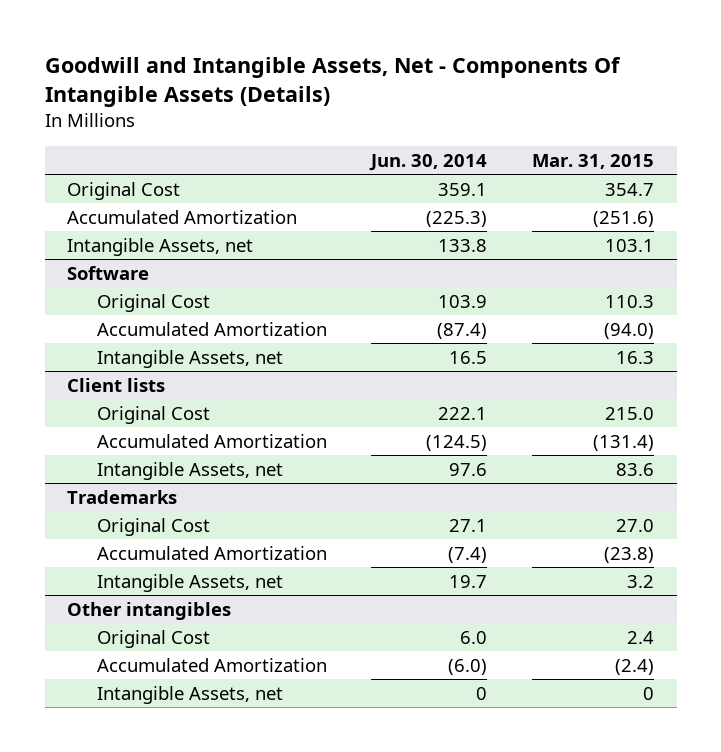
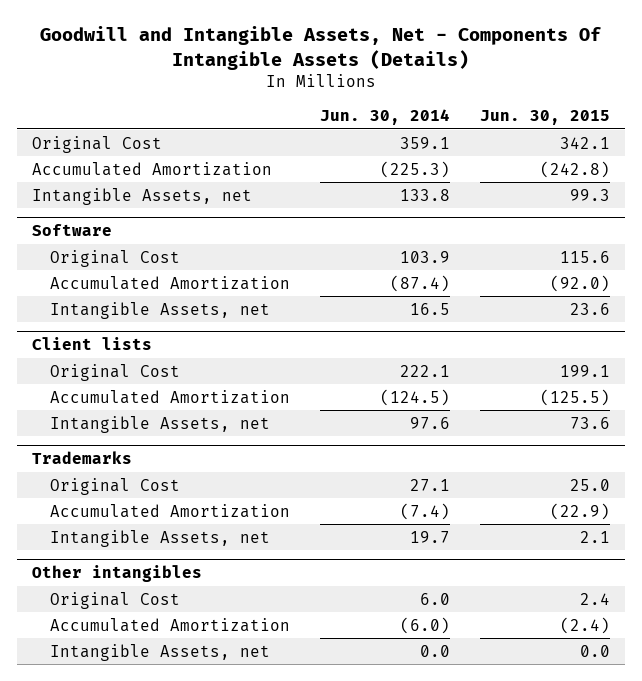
[532,153,655,169] Mar. 31, 2015 -> none
none -> [479,110,610,126] Jun. 30, 2015
[476,686,488,700] 0 -> [419,644,450,657] 0.0

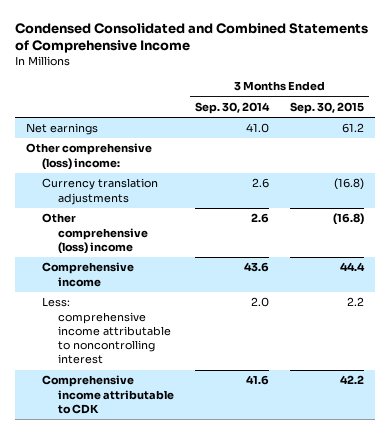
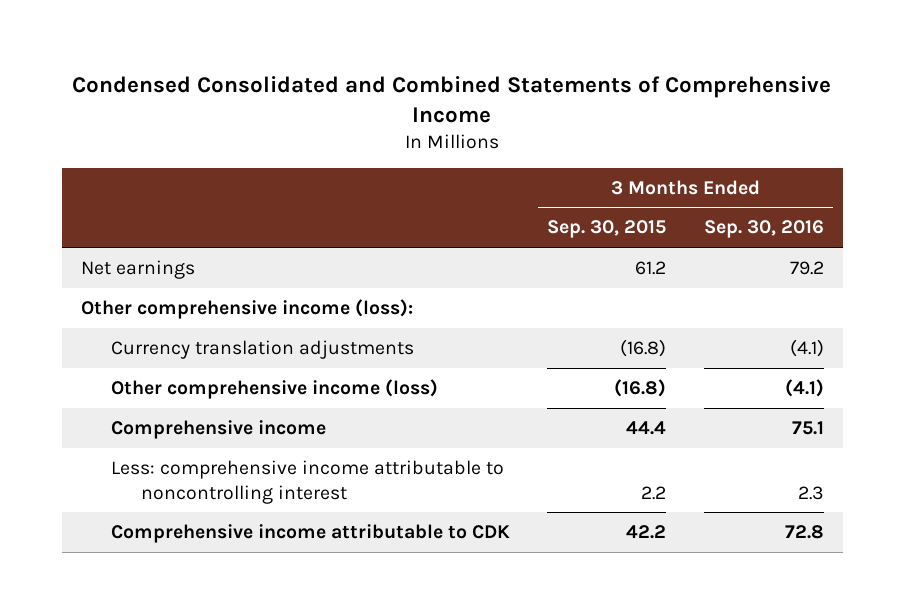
[194,101,270,114] Sep. 30, 2014 -> none
none -> [703,220,824,239] Sep. 30, 2016
[25,143,152,170] Other comprehensive (loss) income: -> [80,298,413,319] Other comprehensive income (loss):
[41,213,148,254] Other comprehensive (loss) income -> [110,378,438,399] Other comprehensive income (loss)

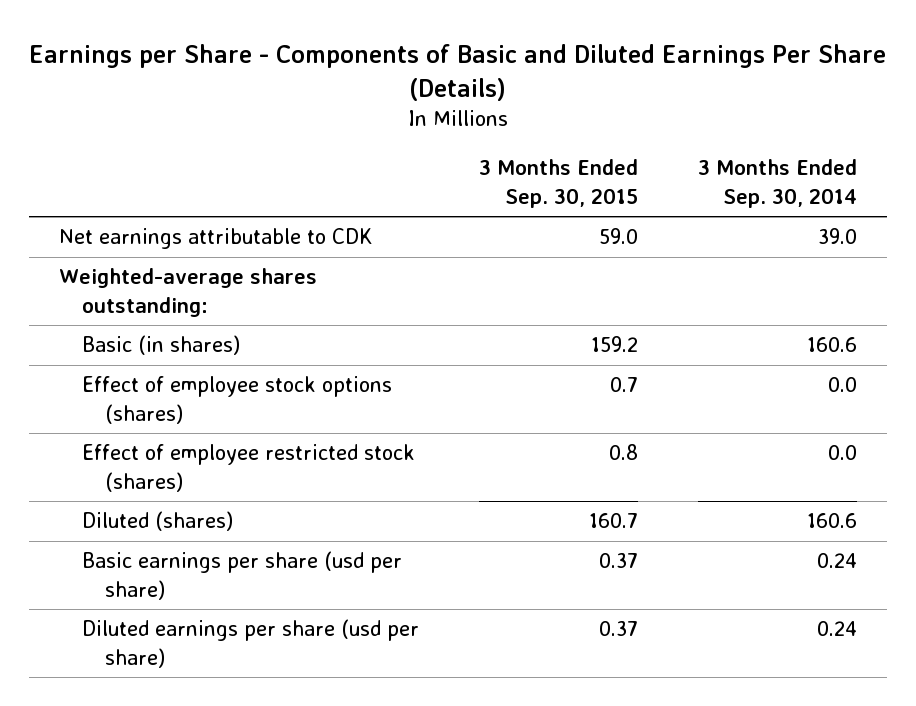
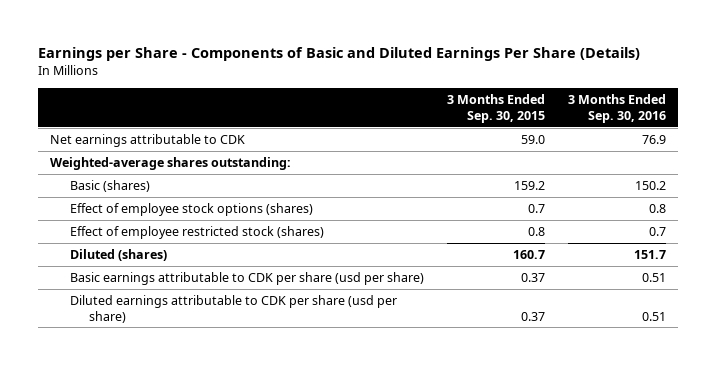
[697,159,857,208] 3 Months Ended Sep. 30, 2014 -> none
none -> [568,94,667,123] 3 Months Ended Sep. 30, 2016
[82,335,241,356] Basic (in shares) -> [69,180,150,193] Basic (shares)
[82,551,403,600] Basic earnings per share (usd per share) -> [69,272,424,286] Basic earnings attributable to CDK per share (usd per share)
[82,619,420,668] Diluted earnings per share (usd per share) -> [69,295,397,323] Diluted earnings attributable to CDK per share (usd per share)

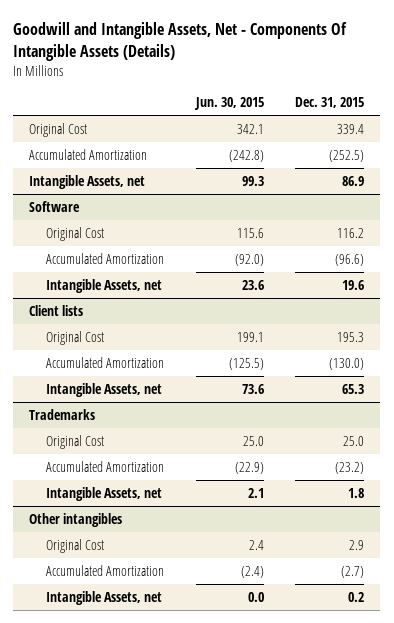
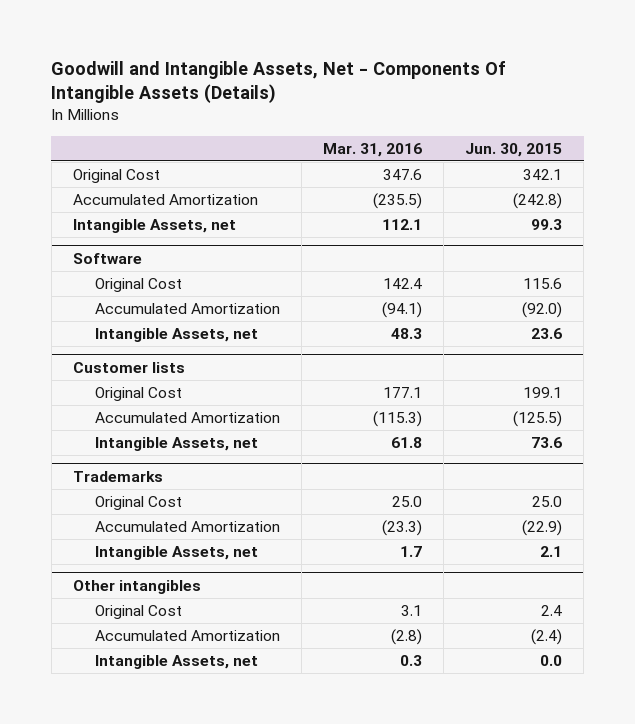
[295,97,365,109] Dec. 31, 2015 -> none
none -> [322,142,422,157] Mar. 31, 2016
[29,304,84,316] Client lists -> [73,361,186,373] Customer lists

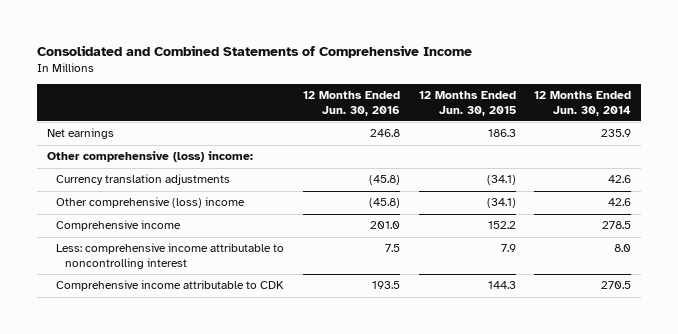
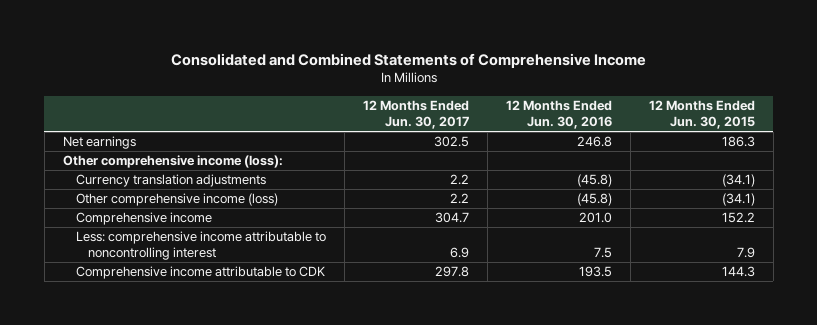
[534,91,632,116] 12 Months Ended Jun. 30, 2014 -> none
none -> [362,100,469,129] 12 Months Ended Jun. 30, 2017
[46,151,253,163] Other comprehensive (loss) income: -> [62,155,283,169] Other comprehensive income (loss):
[55,197,245,209] Other comprehensive (loss) income -> [75,193,278,207] Other comprehensive income (loss)

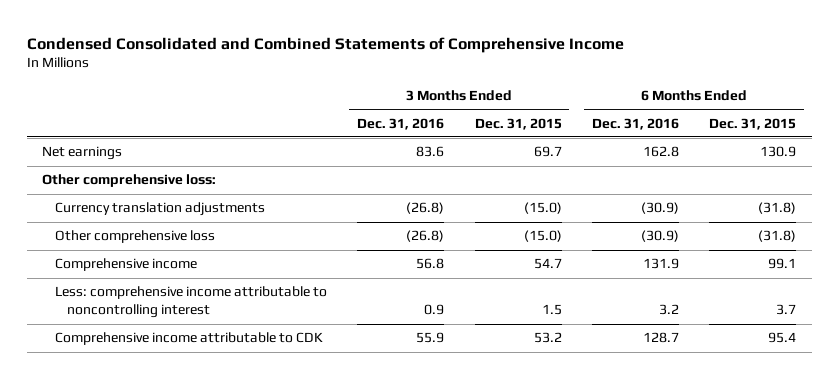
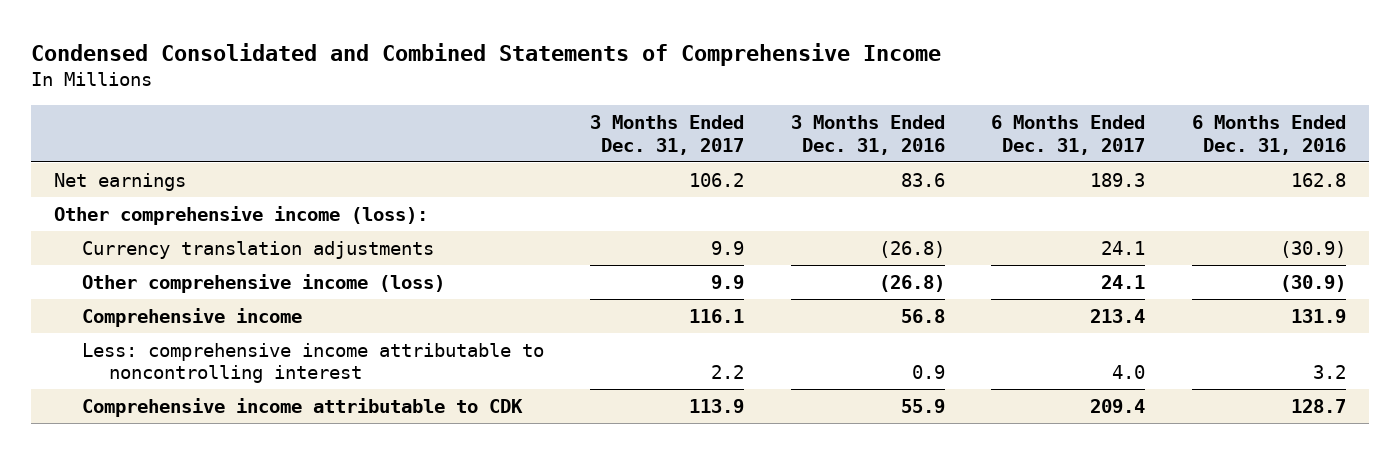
[474,117,562,130] Dec. 31, 2015 -> none
[709,117,797,130] Dec. 31, 2015 -> none
none -> [590,115,745,155] 3 Months Ended Dec. 31, 2017
none -> [991,115,1146,155] 6 Months Ended Dec. 31, 2017
[42,174,217,188] Other comprehensive loss: -> [54,205,429,225] Other comprehensive income (loss):
[54,230,215,244] Other comprehensive loss -> [81,273,445,293] Other comprehensive income (loss)

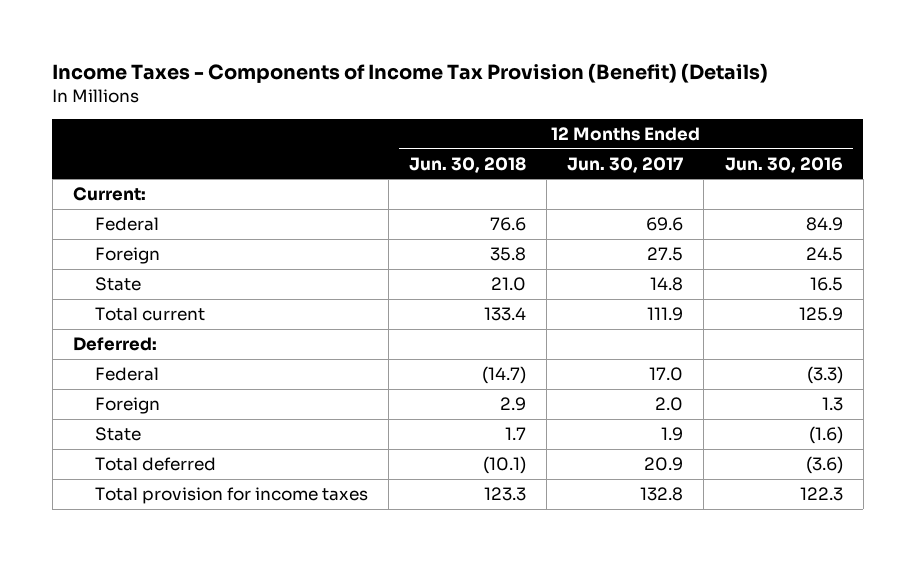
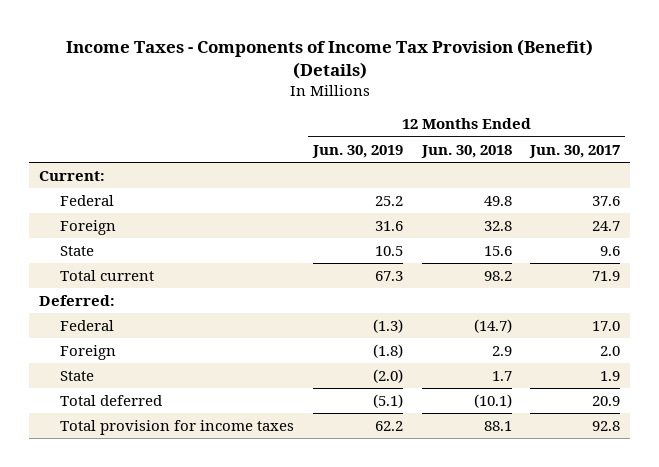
[724,156,843,173] Jun. 30, 2016 -> none
none -> [312,144,404,158] Jun. 30, 2019
[490,217,527,232] 76.6 -> [483,196,512,207] 49.8
[646,217,684,232] 69.6 -> [592,196,621,207] 37.6
[490,247,527,262] 35.8 -> [483,221,512,232] 32.8
[647,247,684,262] 27.5 -> [592,221,621,232] 24.7
[491,277,527,292] 21.0 -> [483,246,512,257] 15.6
[650,277,684,292] 14.8 -> [600,246,621,257] 9.6
[484,307,527,322] 133.4 -> [483,271,512,282] 98.2
[647,307,684,322] 111.9 -> [592,271,621,282] 71.9
[484,487,527,502] 123.3 -> [483,421,512,432] 88.1
[640,487,684,502] 132.8 -> [592,421,621,432] 92.8

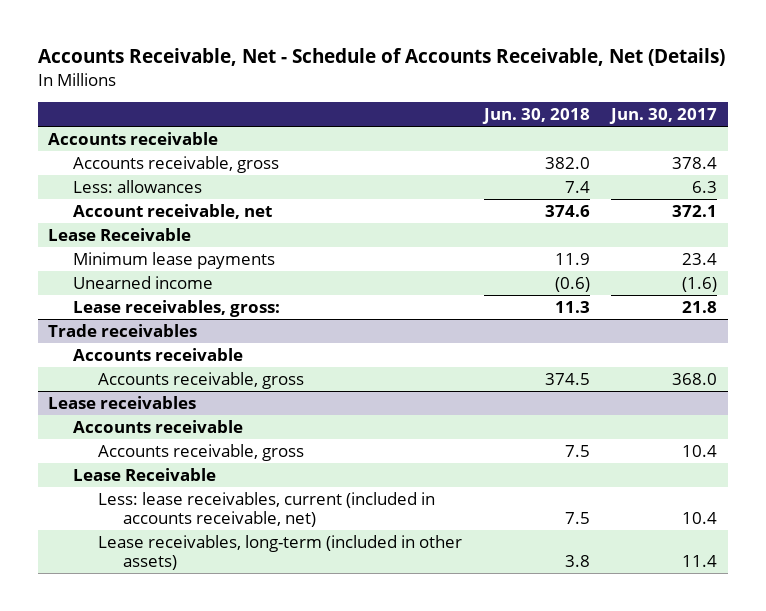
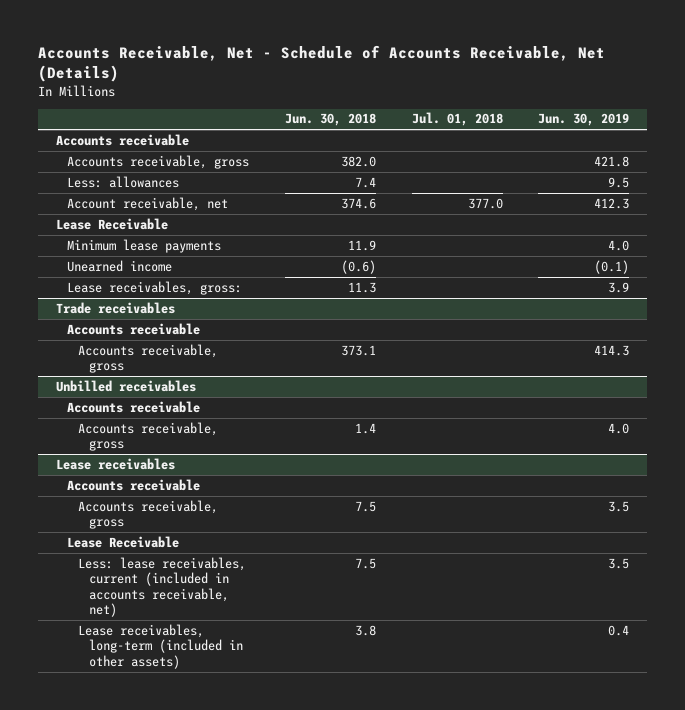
[609,108,718,125] Jun. 30, 2017 -> none
none -> [411,112,503,127] Jul. 01, 2018
none -> [538,113,630,127] Jun. 30, 2019
[544,372,590,385] 374.5 -> [340,344,376,356] 373.1
none -> [55,379,196,392] Unbilled receivables
none -> [67,400,201,413] Accounts receivable
none -> [78,421,219,452] Accounts receivable, gross

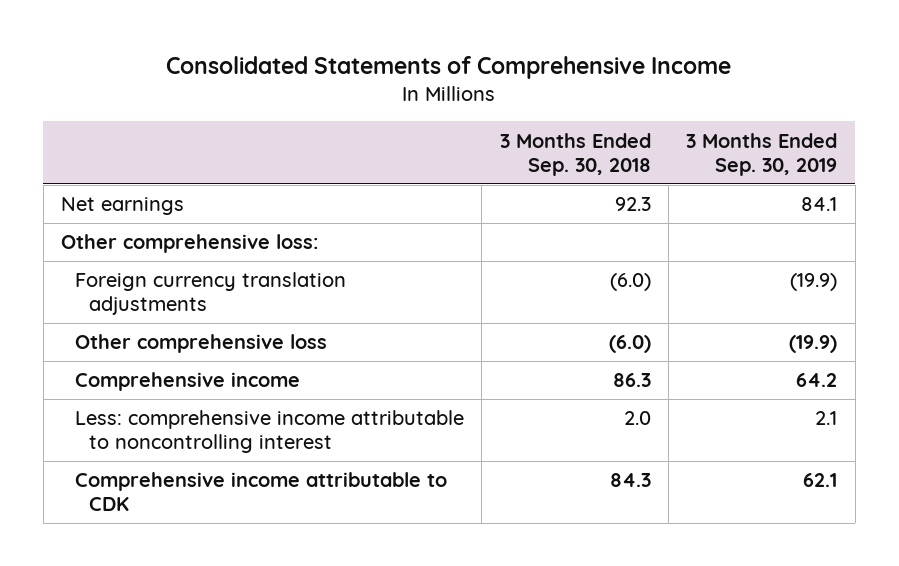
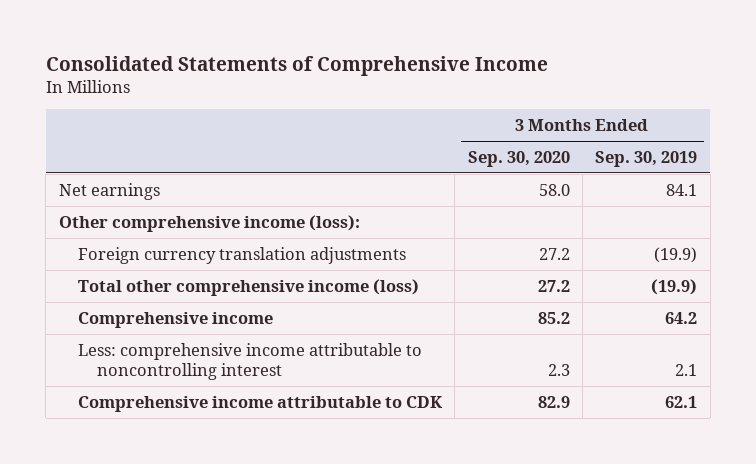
[499,132,651,176] 3 Months Ended Sep. 30, 2018 -> none
none -> [467,150,570,167] Sep. 30, 2020
[61,234,319,254] Other comprehensive loss: -> [58,214,360,232] Other comprehensive income (loss):
[75,334,328,354] Other comprehensive loss -> [77,278,419,296] Total other comprehensive income (loss)

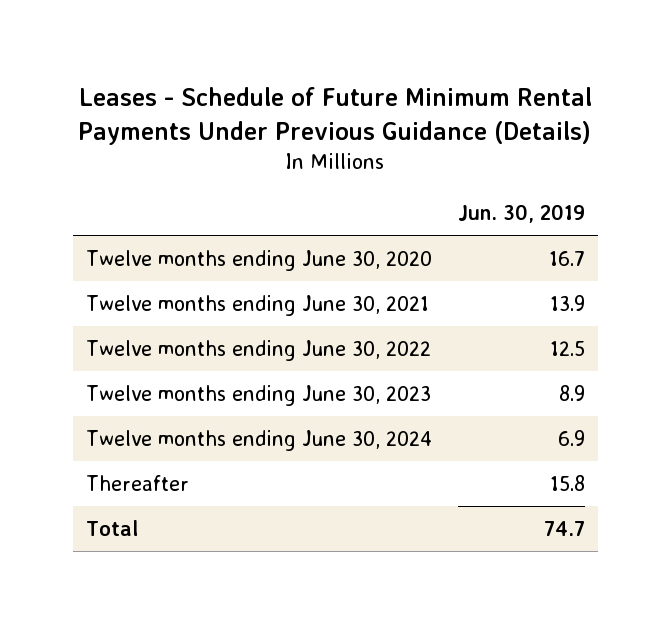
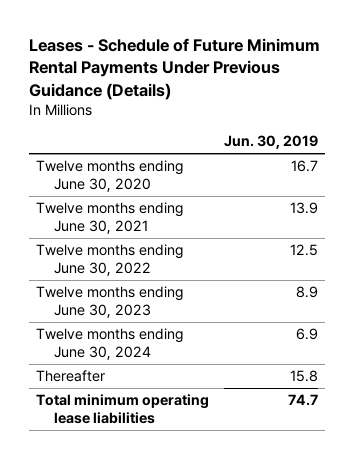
[85,519,138,536] Total -> [35,393,209,425] Total minimum operating lease liabilities

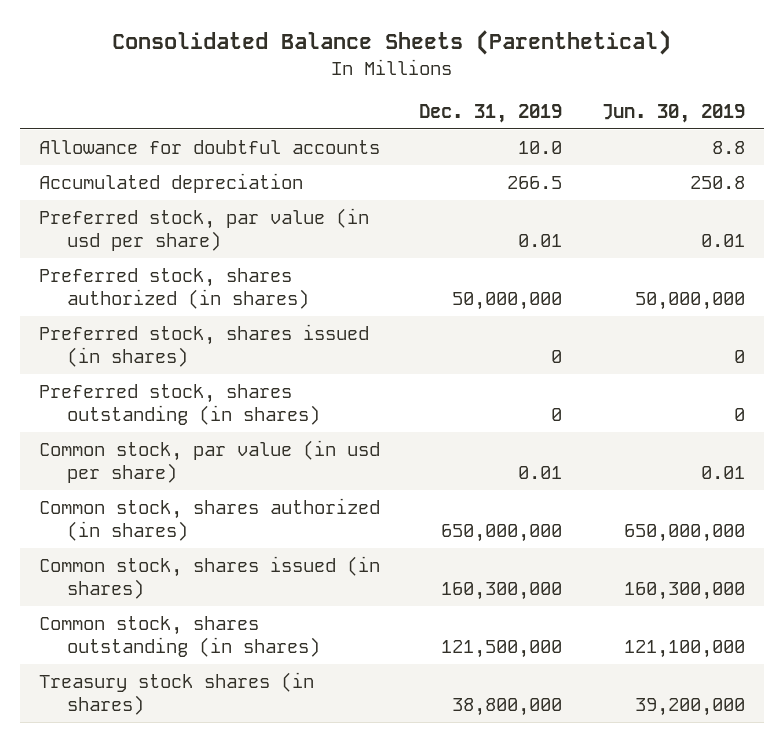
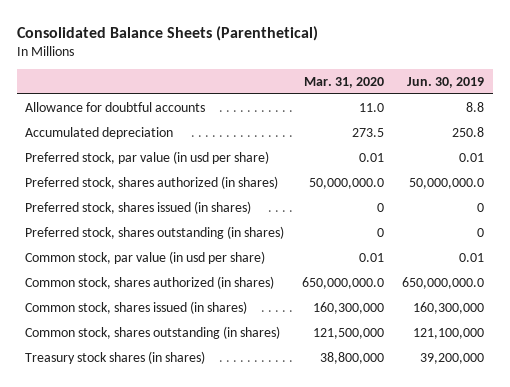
[419,103,563,123] Dec. 31, 2019 -> none
none -> [304,76,385,88] Mar. 31, 2020
[634,291,745,310] 50,000,000 -> [409,177,485,189] 50,000,000.0
[623,523,745,542] 650,000,000 -> [402,276,485,289] 650,000,000.0

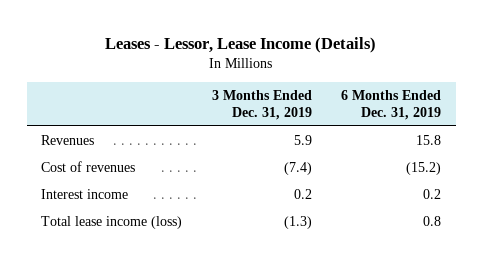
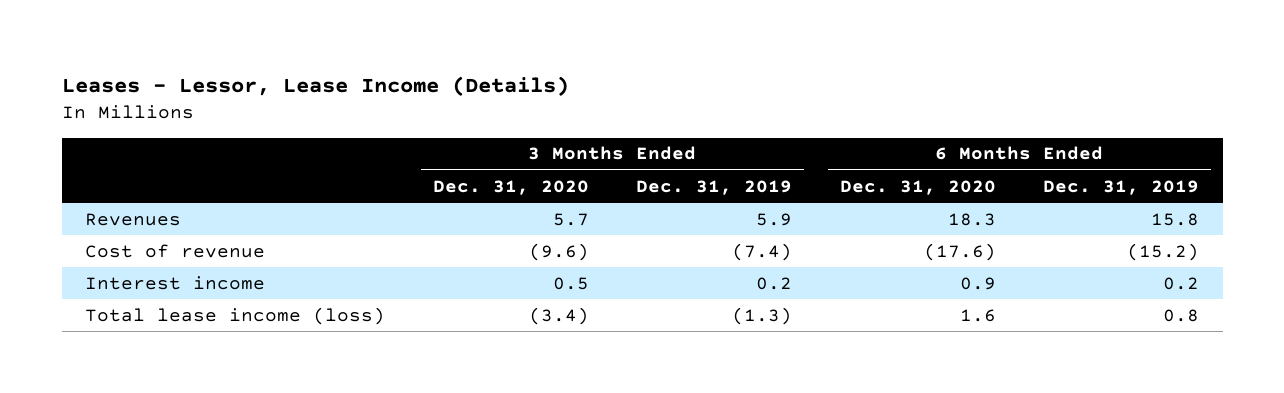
none -> [432,179,589,195] Dec. 31, 2020
none -> [839,179,996,195] Dec. 31, 2020
[41,161,136,173] Cost of revenues -> [85,243,266,258] Cost of revenue

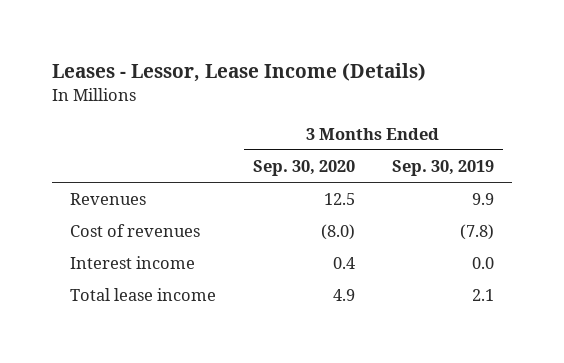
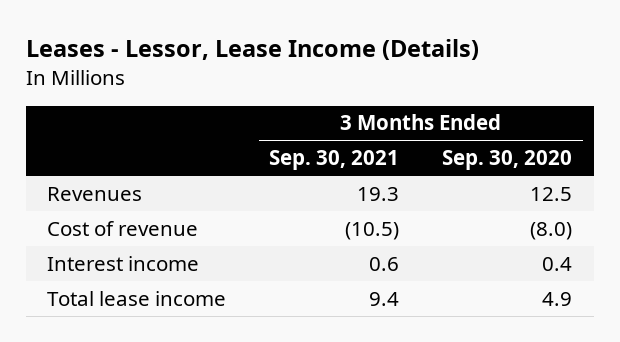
[391,159,494,176] Sep. 30, 2019 -> none
none -> [269,150,400,171] Sep. 30, 2021
[70,224,201,238] Cost of revenues -> [47,220,199,236] Cost of revenue

